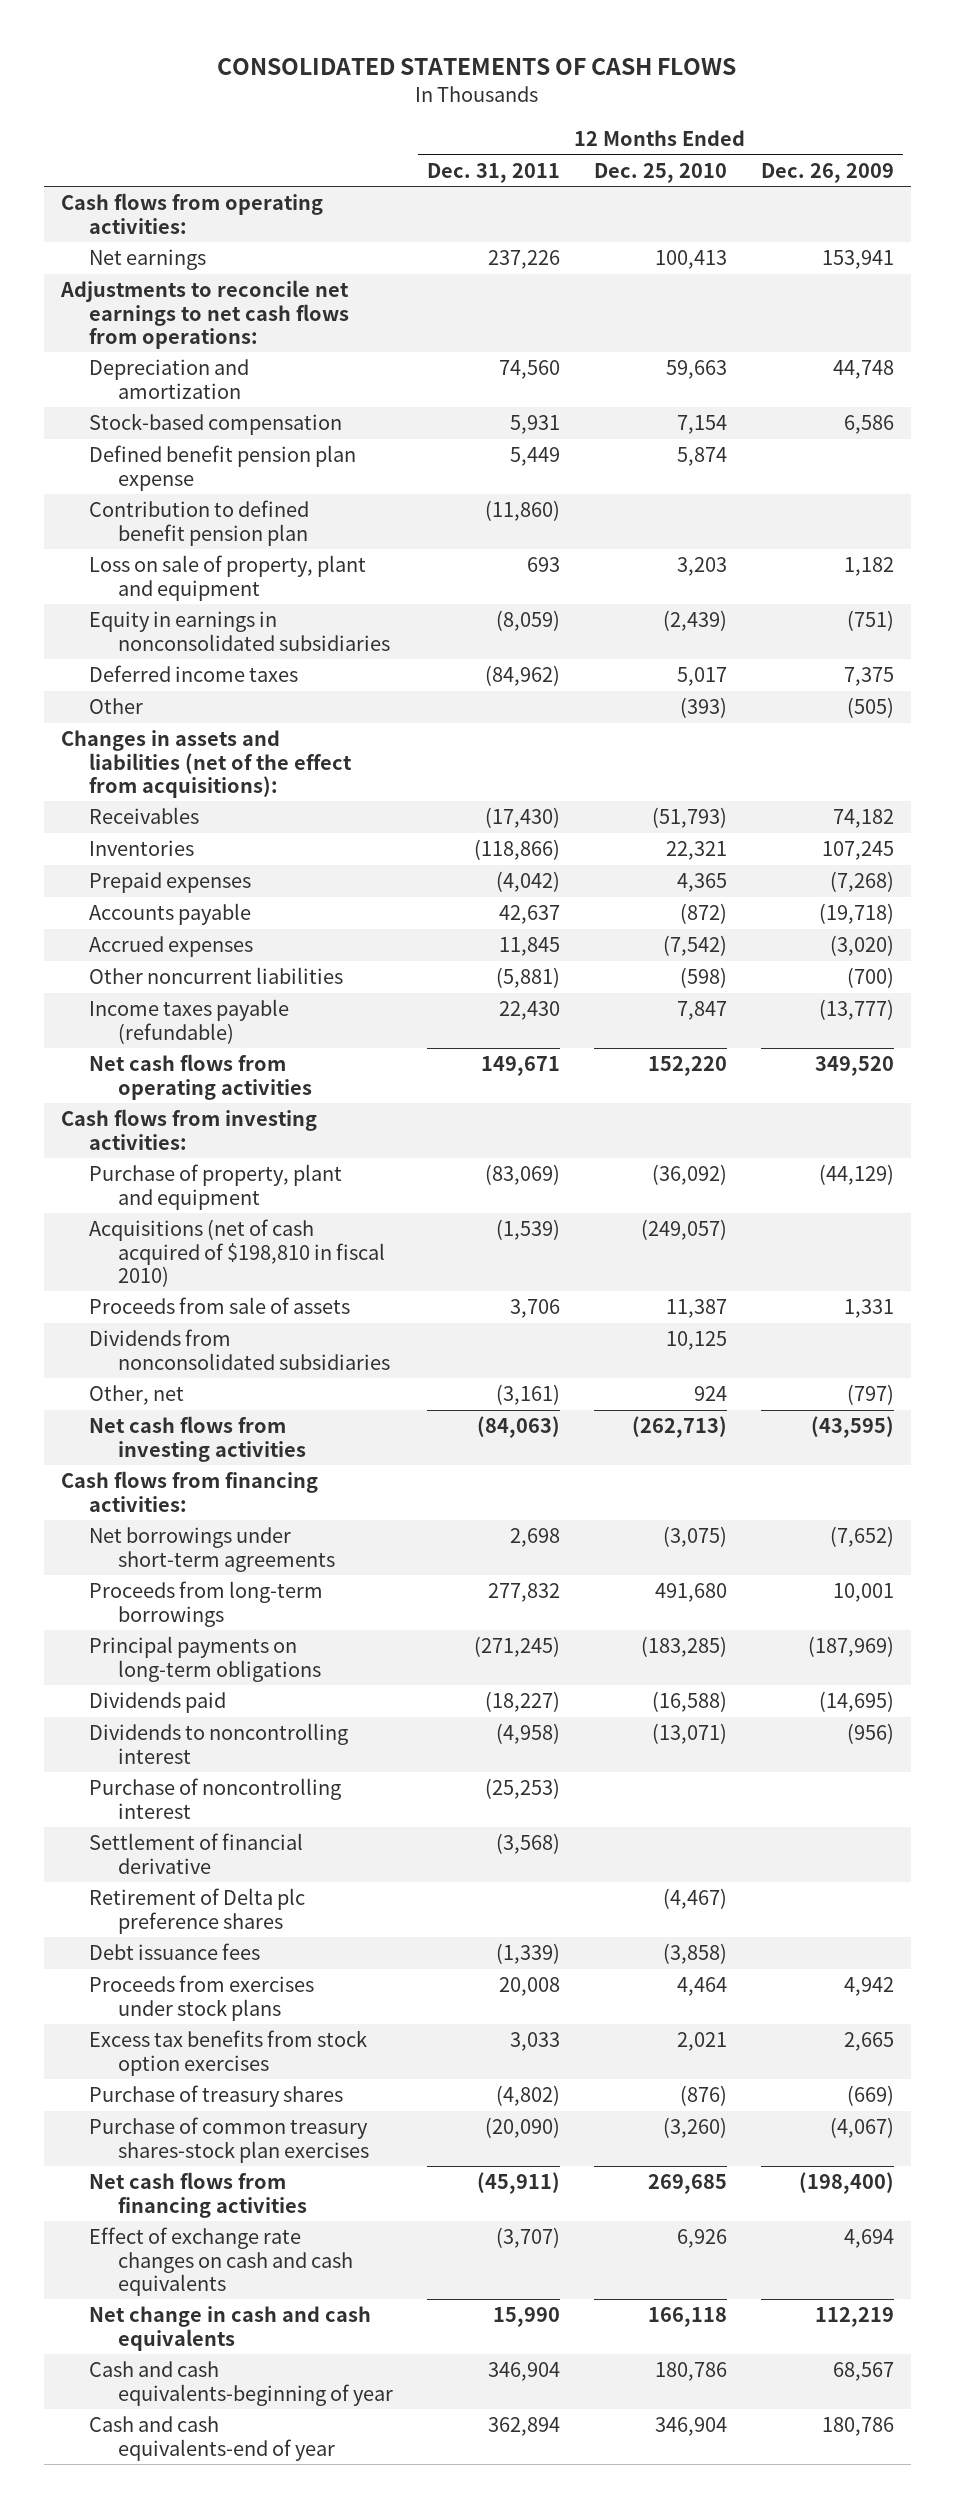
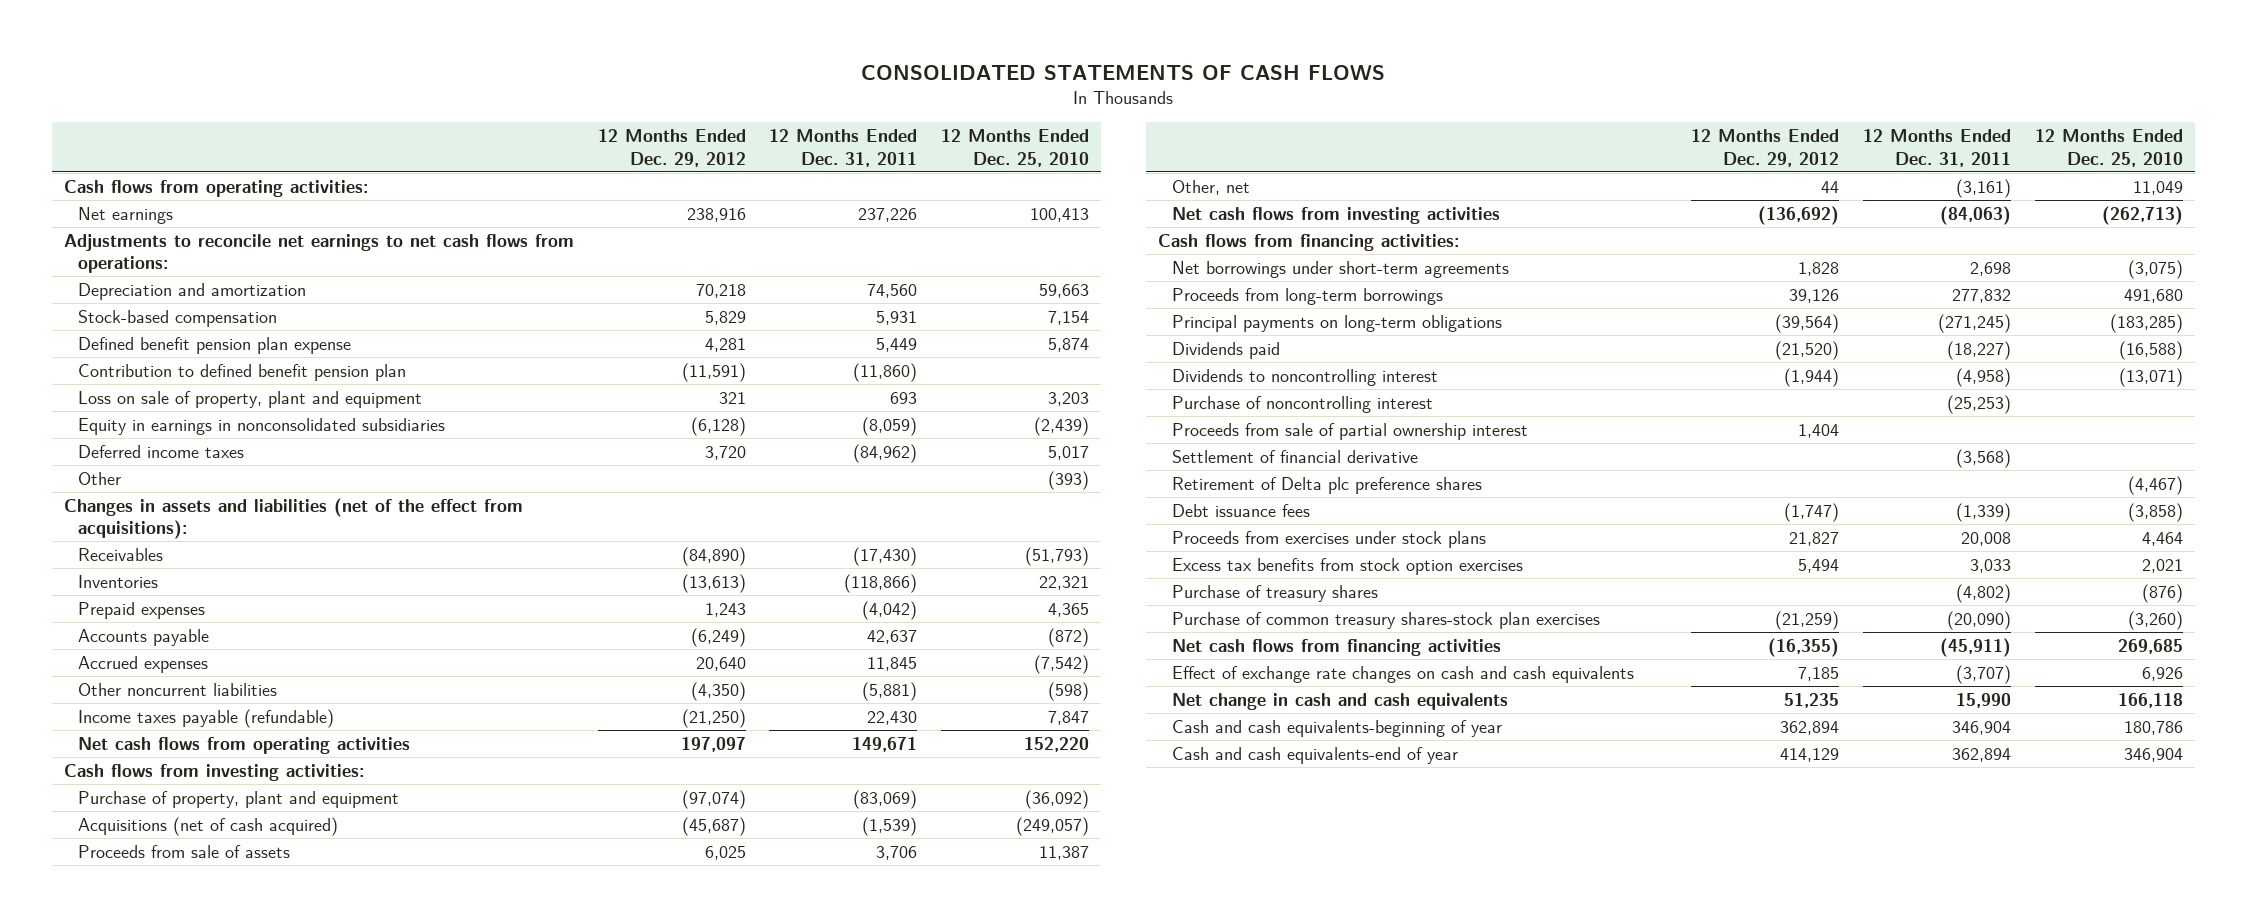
[761,162,895,183] Dec. 26, 2009 -> none
none -> [597,129,746,167] 12 Months Ended Dec. 29, 2012
[89,1219,385,1287] Acquisitions (net of cash acquired of $198,810 in fiscal 2010) -> [78,816,339,836] Acquisitions (net of cash acquired)
[89,1329,390,1370] Dividends from nonconsolidated subsidiaries -> none
[693,1386,727,1402] 924 -> [2132,180,2183,195] 11,049
none -> [1172,422,1529,440] Proceeds from sale of partial ownership interest

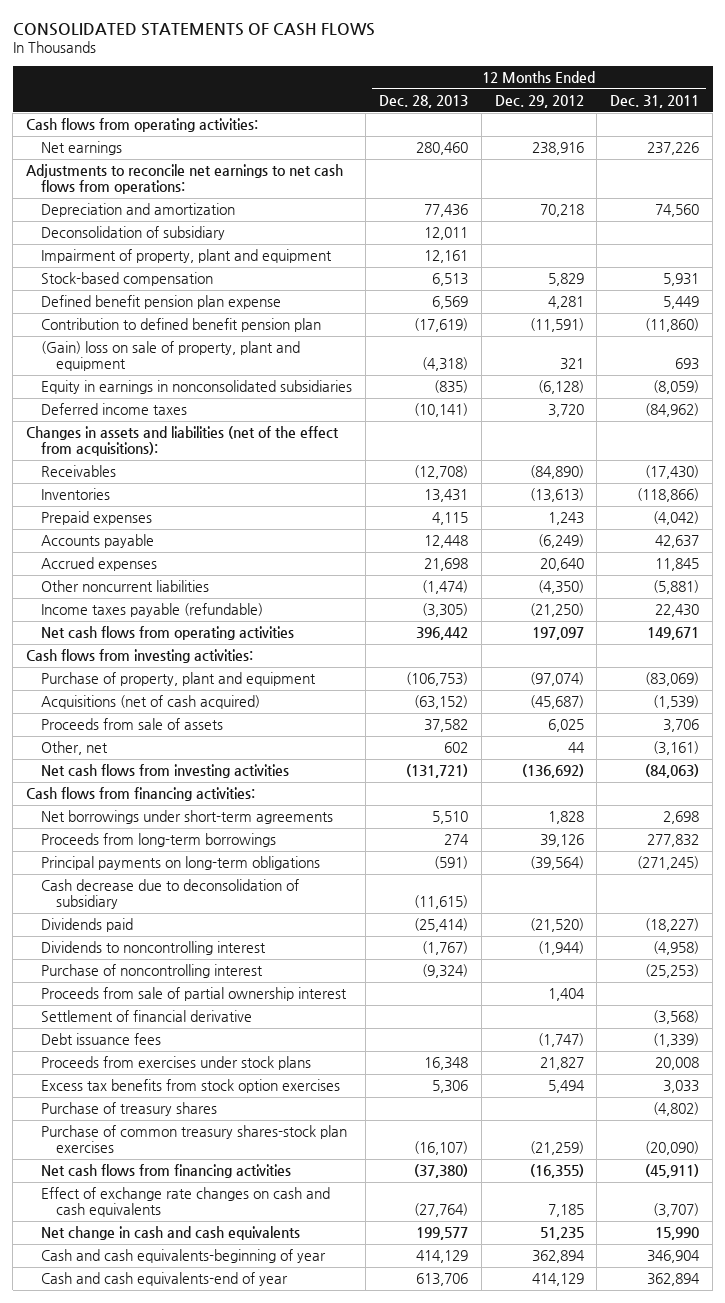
[941,129,1090,167] 12 Months Ended Dec. 25, 2010 -> none
none -> [378,94,468,108] Dec. 28, 2013
none -> [41,226,226,241] Deconsolidation of subsidiary
none -> [41,249,333,264] Impairment of property, plant and equipment
[78,390,423,408] Loss on sale of property, plant and equipment -> [41,341,301,372] (Gain) loss on sale of property, plant and equipment
[78,471,122,485] Other -> none
none -> [41,879,300,910] Cash decrease due to deconsolidation of subsidiary
[1172,476,1483,494] Retirement of Delta plc preference shares -> none

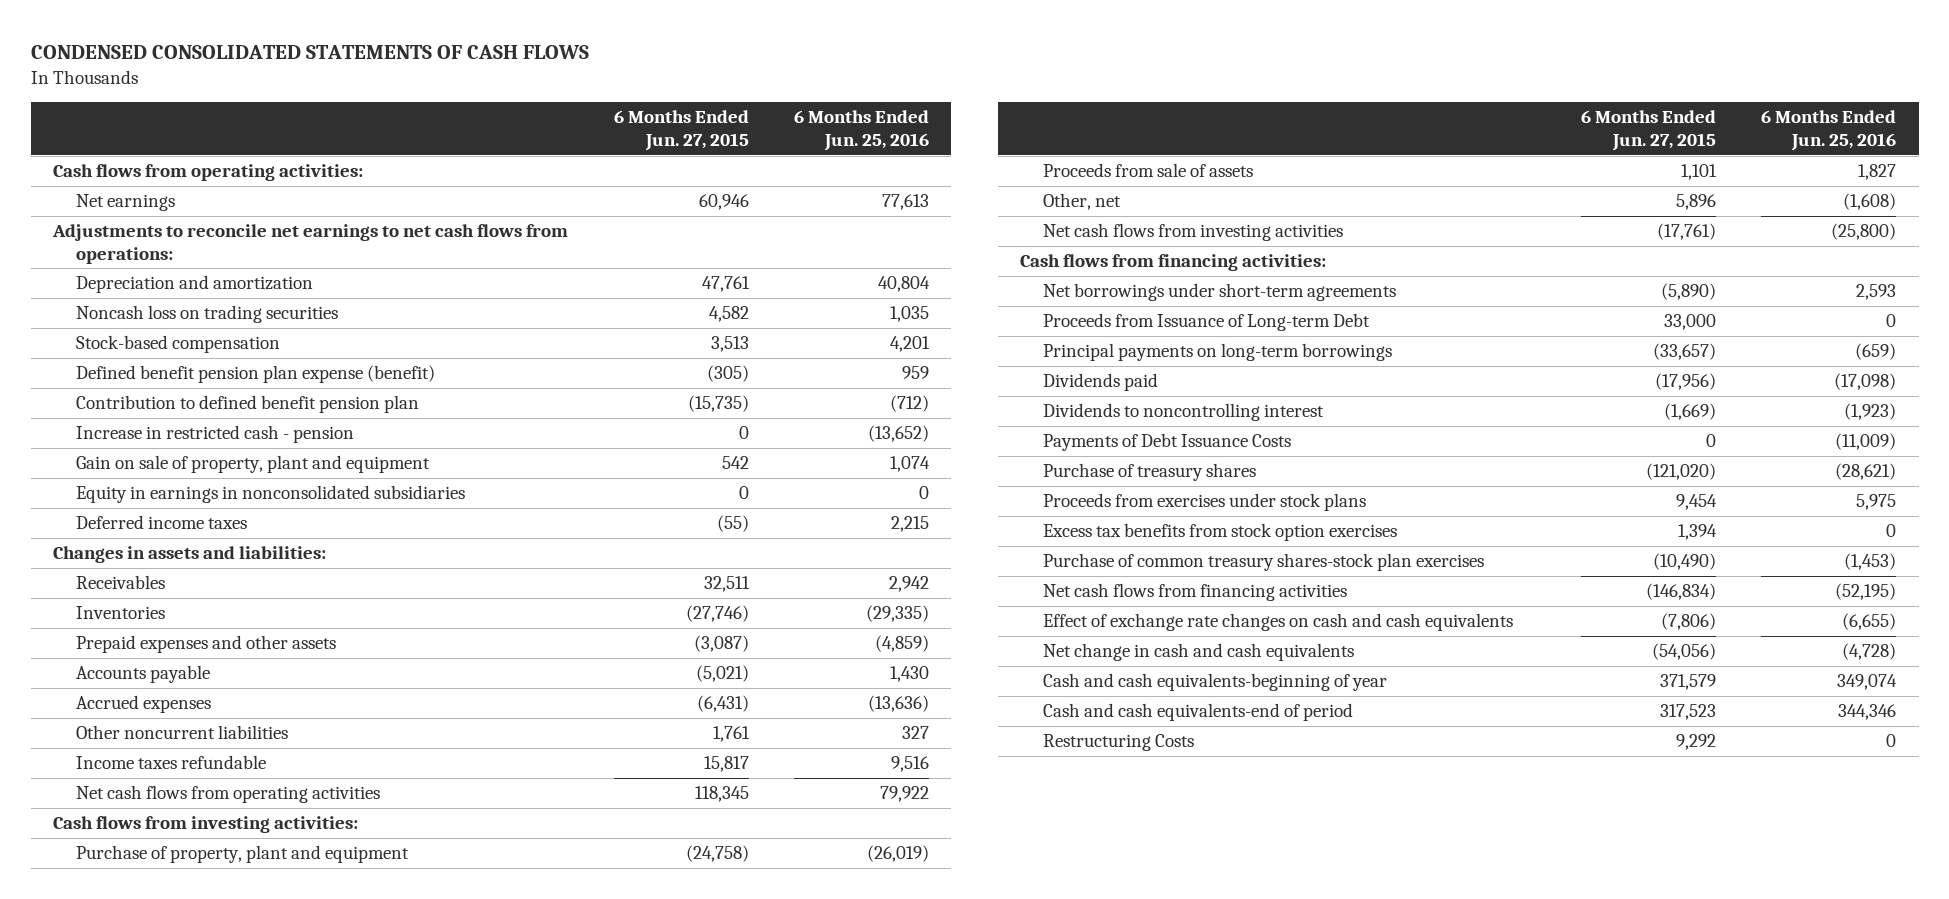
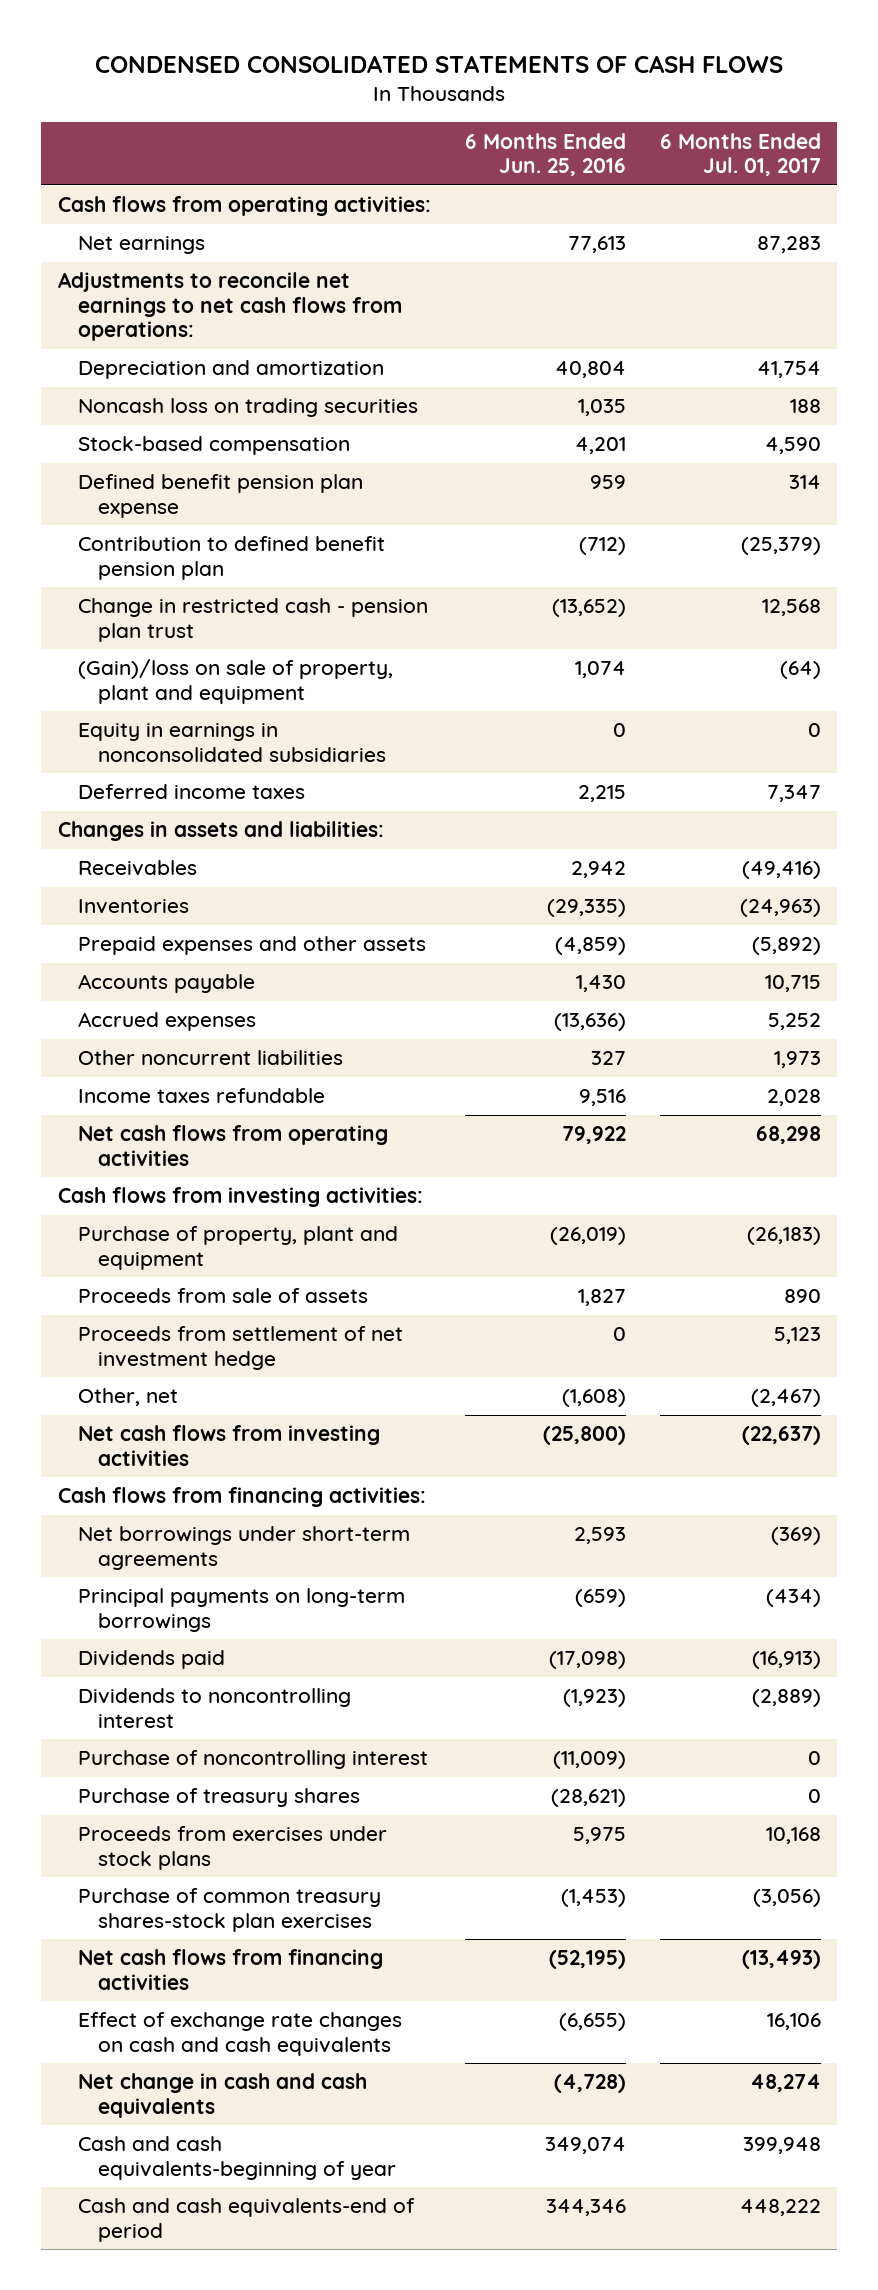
[613,110,749,152] 6 Months Ended Jun. 27, 2015 -> none
none -> [659,132,821,177] 6 Months Ended Jul. 01, 2017
[76,365,436,384] Defined benefit pension plan expense (benefit) -> [77,474,363,518] Defined benefit pension plan expense
[76,425,355,444] Increase in restricted cash - pension -> [77,598,428,642] Change in restricted cash - pension plan trust
[76,455,431,474] Gain on sale of property, plant and equipment -> [77,659,393,704] (Gain)/loss on sale of property, plant and equipment
none -> [77,1326,403,1370] Proceeds from settlement of net investment hedge
[1043,313,1371,332] Proceeds from Issuance of Long-term Debt -> none
[1043,433,1292,452] Payments of Debt Issuance Costs -> [77,1750,428,1770] Purchase of noncontrolling interest
[1043,523,1398,542] Excess tax benefits from stock option exercises -> none
[1043,734,1195,752] Restructuring Costs -> none

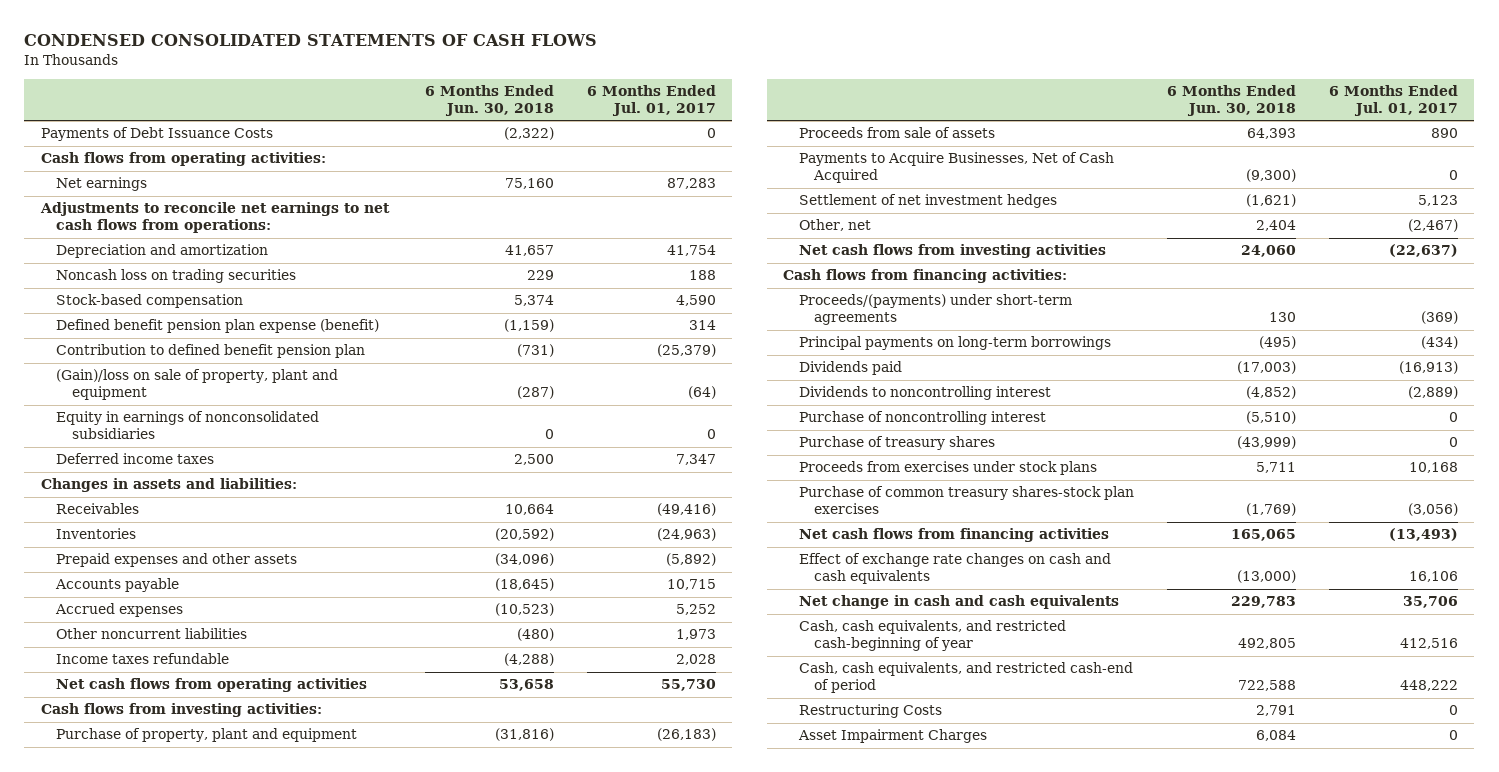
[464,132,626,177] 6 Months Ended Jun. 25, 2016 -> none
none -> [424,85,554,117] 6 Months Ended Jun. 30, 2018
none -> [40,127,273,142] Payments of Debt Issuance Costs
[77,474,363,518] Defined benefit pension plan expense -> [56,319,380,334] Defined benefit pension plan expense (benefit)
[77,598,428,642] Change in restricted cash - pension plan trust -> none
[77,723,386,762] Equity in earnings in nonconsolidated subsidiaries -> [56,411,320,440] Equity in earnings of nonconsolidated subsidiaries
[755,1126,821,1145] 68,298 -> [660,679,716,692] 55,730
none -> [798,152,1114,184] Payments to Acquire Businesses, Net of Cash Acquired
[77,1326,403,1370] Proceeds from settlement of net investment hedge -> [798,194,1057,209] Settlement of net investment hedges
[77,1526,410,1570] Net borrowings under short-term agreements -> [798,294,1072,326] Proceeds/(payments) under short-term agreements
[749,2074,821,2093] 48,274 -> [1402,596,1458,609] 35,706
[77,2136,396,2180] Cash and cash equivalents-beginning of year -> [798,620,1066,652] Cash, cash equivalents, and restricted cash-beginning of year
[742,2137,821,2155] 399,948 -> [1399,638,1458,650] 412,516
[77,2198,415,2242] Cash and cash equivalents-end of period -> [798,662,1133,694] Cash, cash equivalents, and restricted cash-end of period
none -> [798,704,942,719] Restructuring Costs
none -> [797,729,987,744] Asset Impairment Charges

